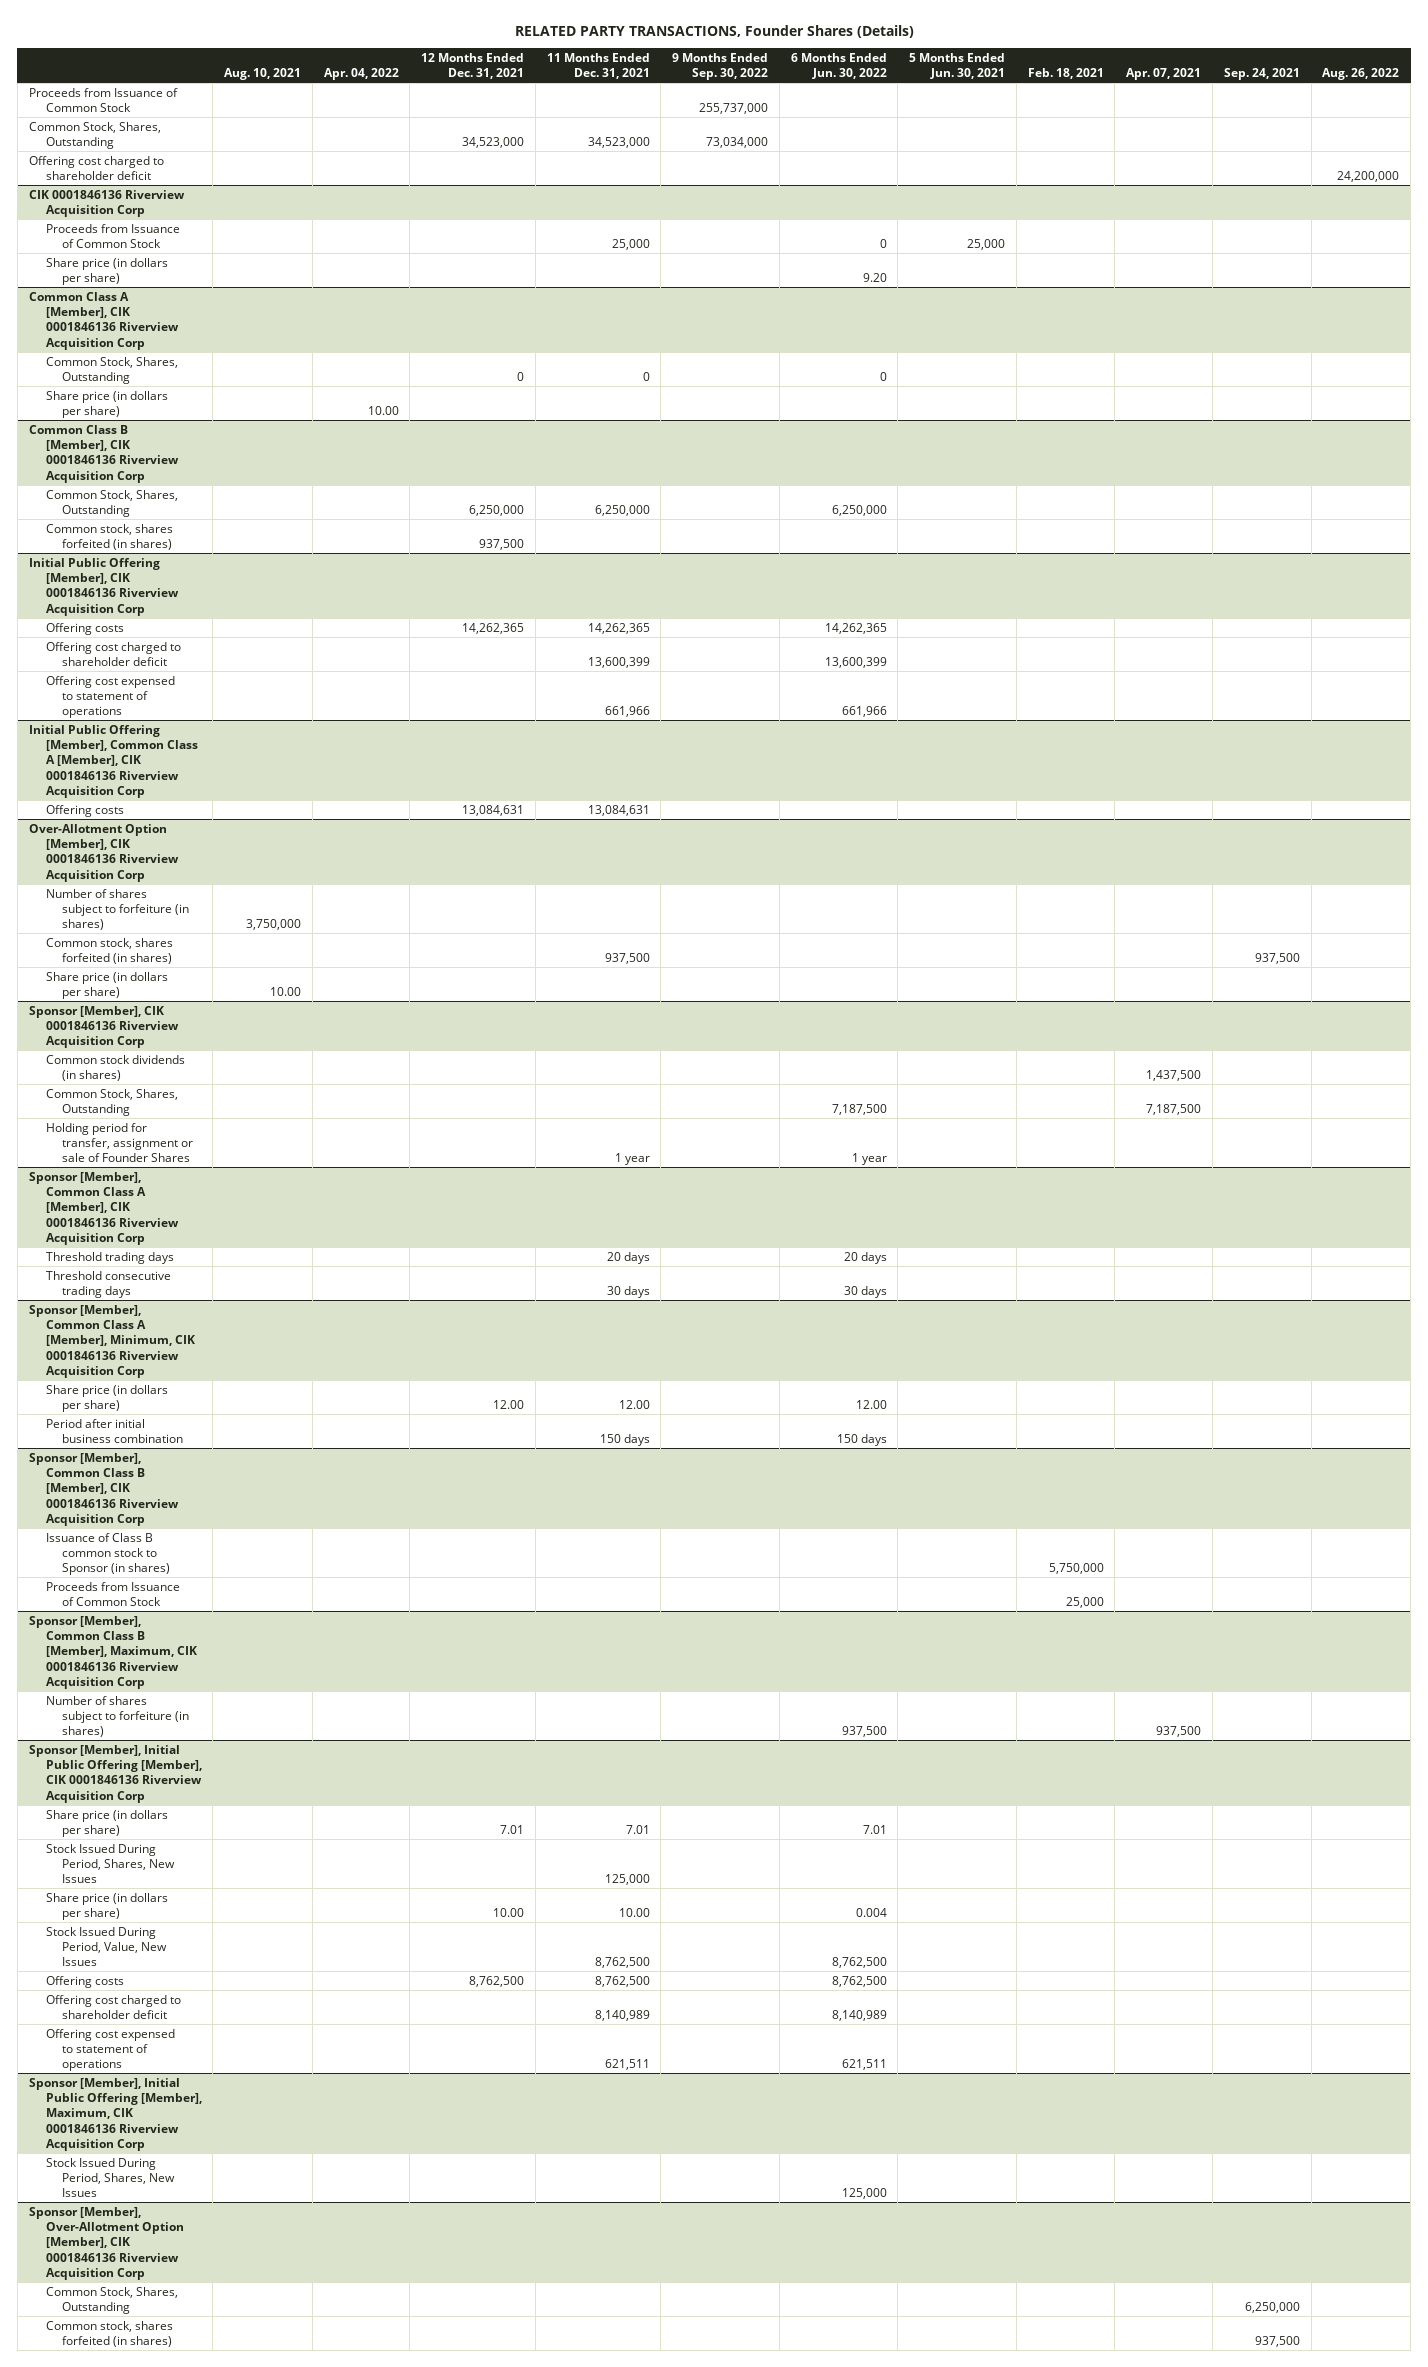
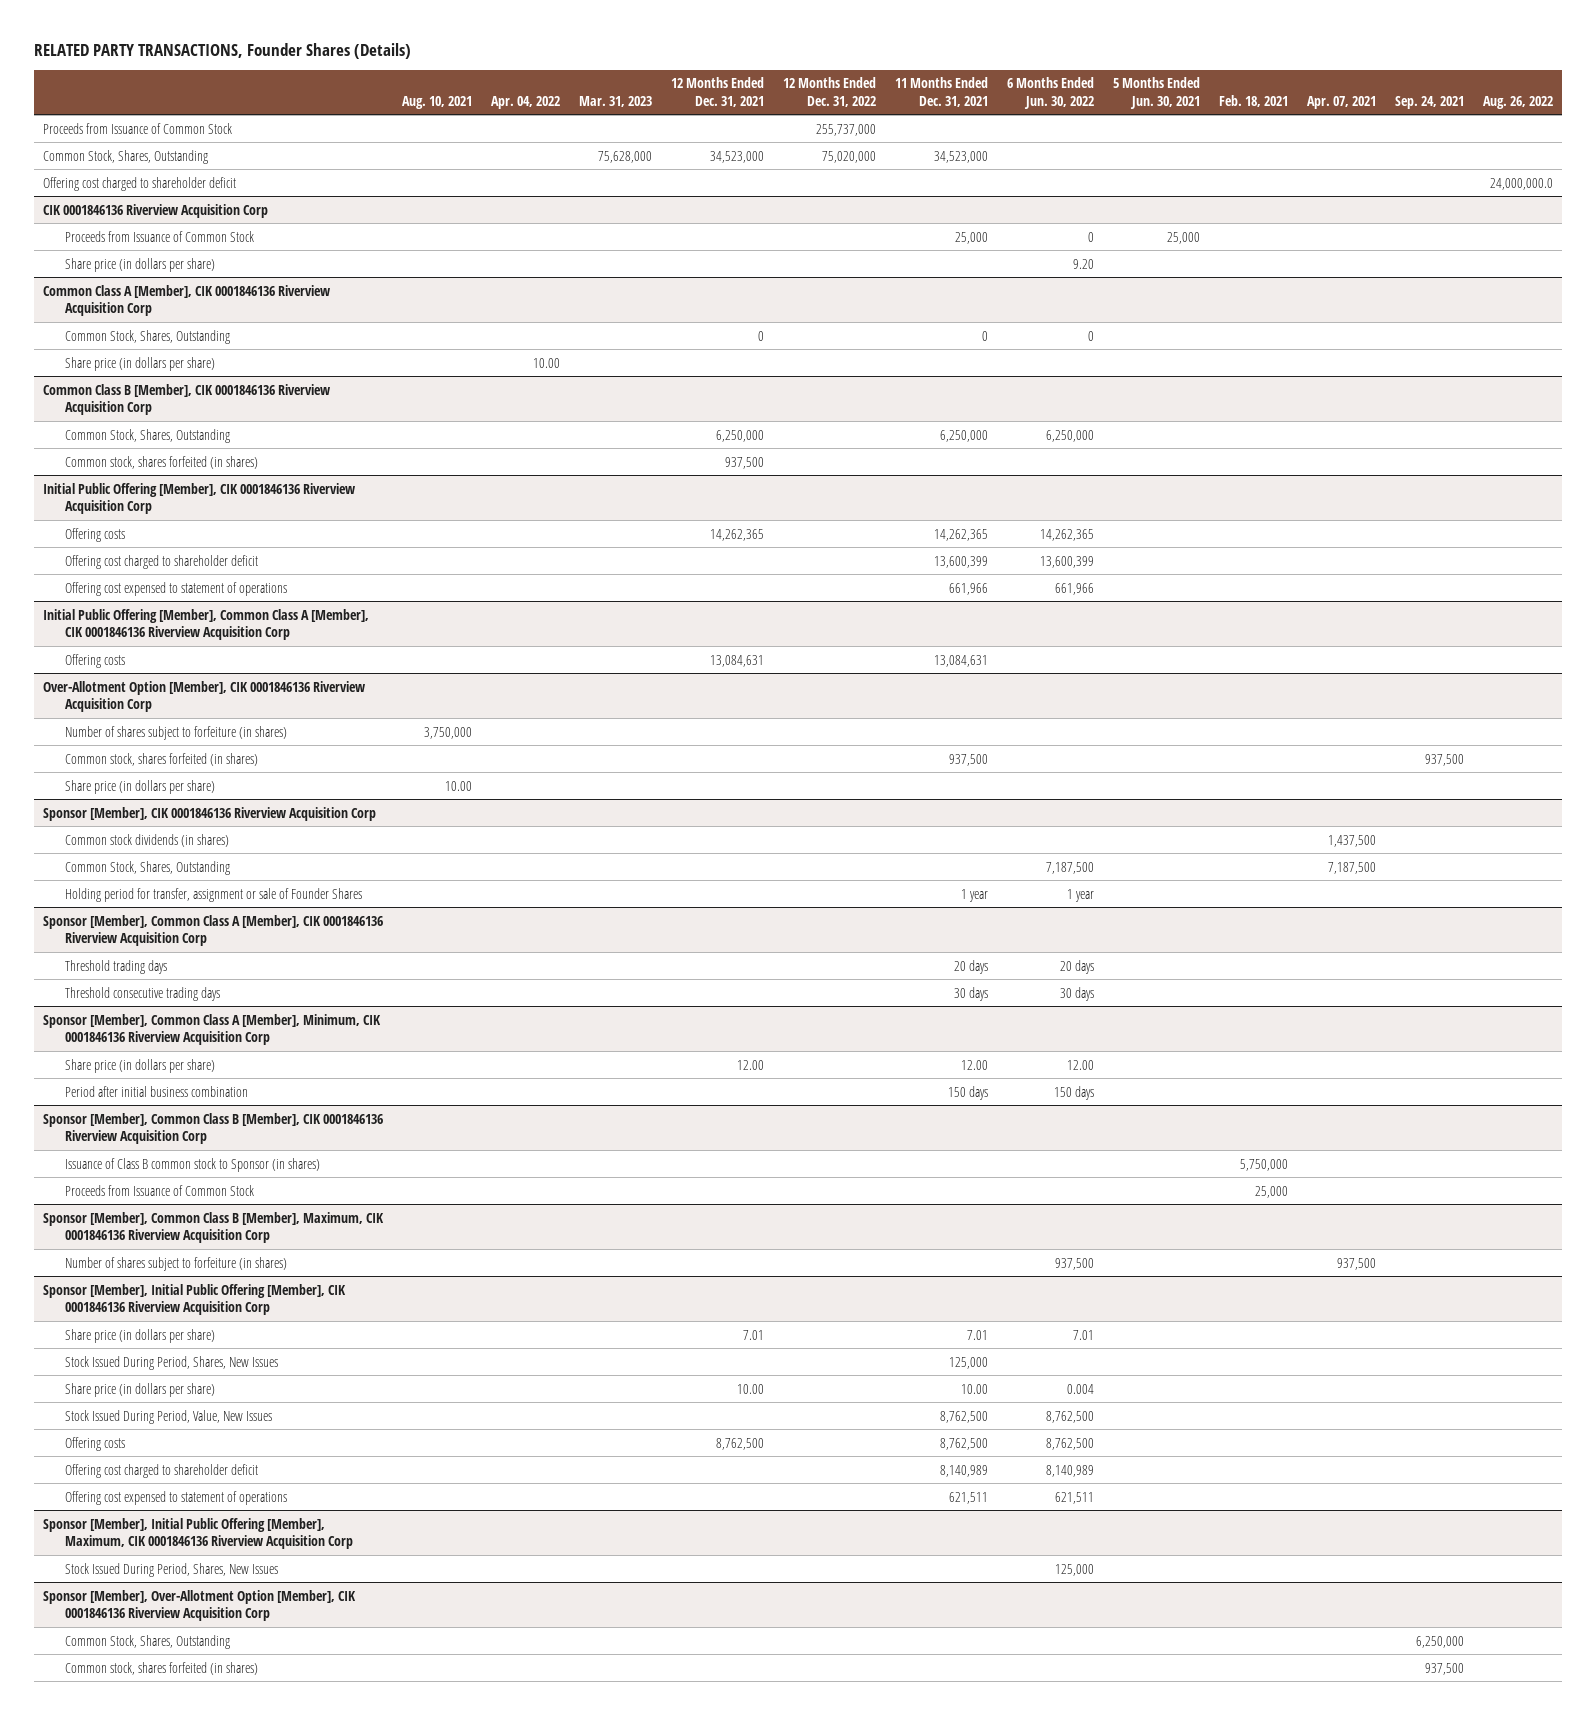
[672,53,769,81] 9 Months Ended Sep. 30, 2022 -> none
none -> [579,95,653,107] Mar. 31, 2023
none -> [783,77,877,107] 12 Months Ended Dec. 31, 2022
[1337,170,1400,182] 24,200,000 -> [1489,177,1553,190] 24,000,000.0

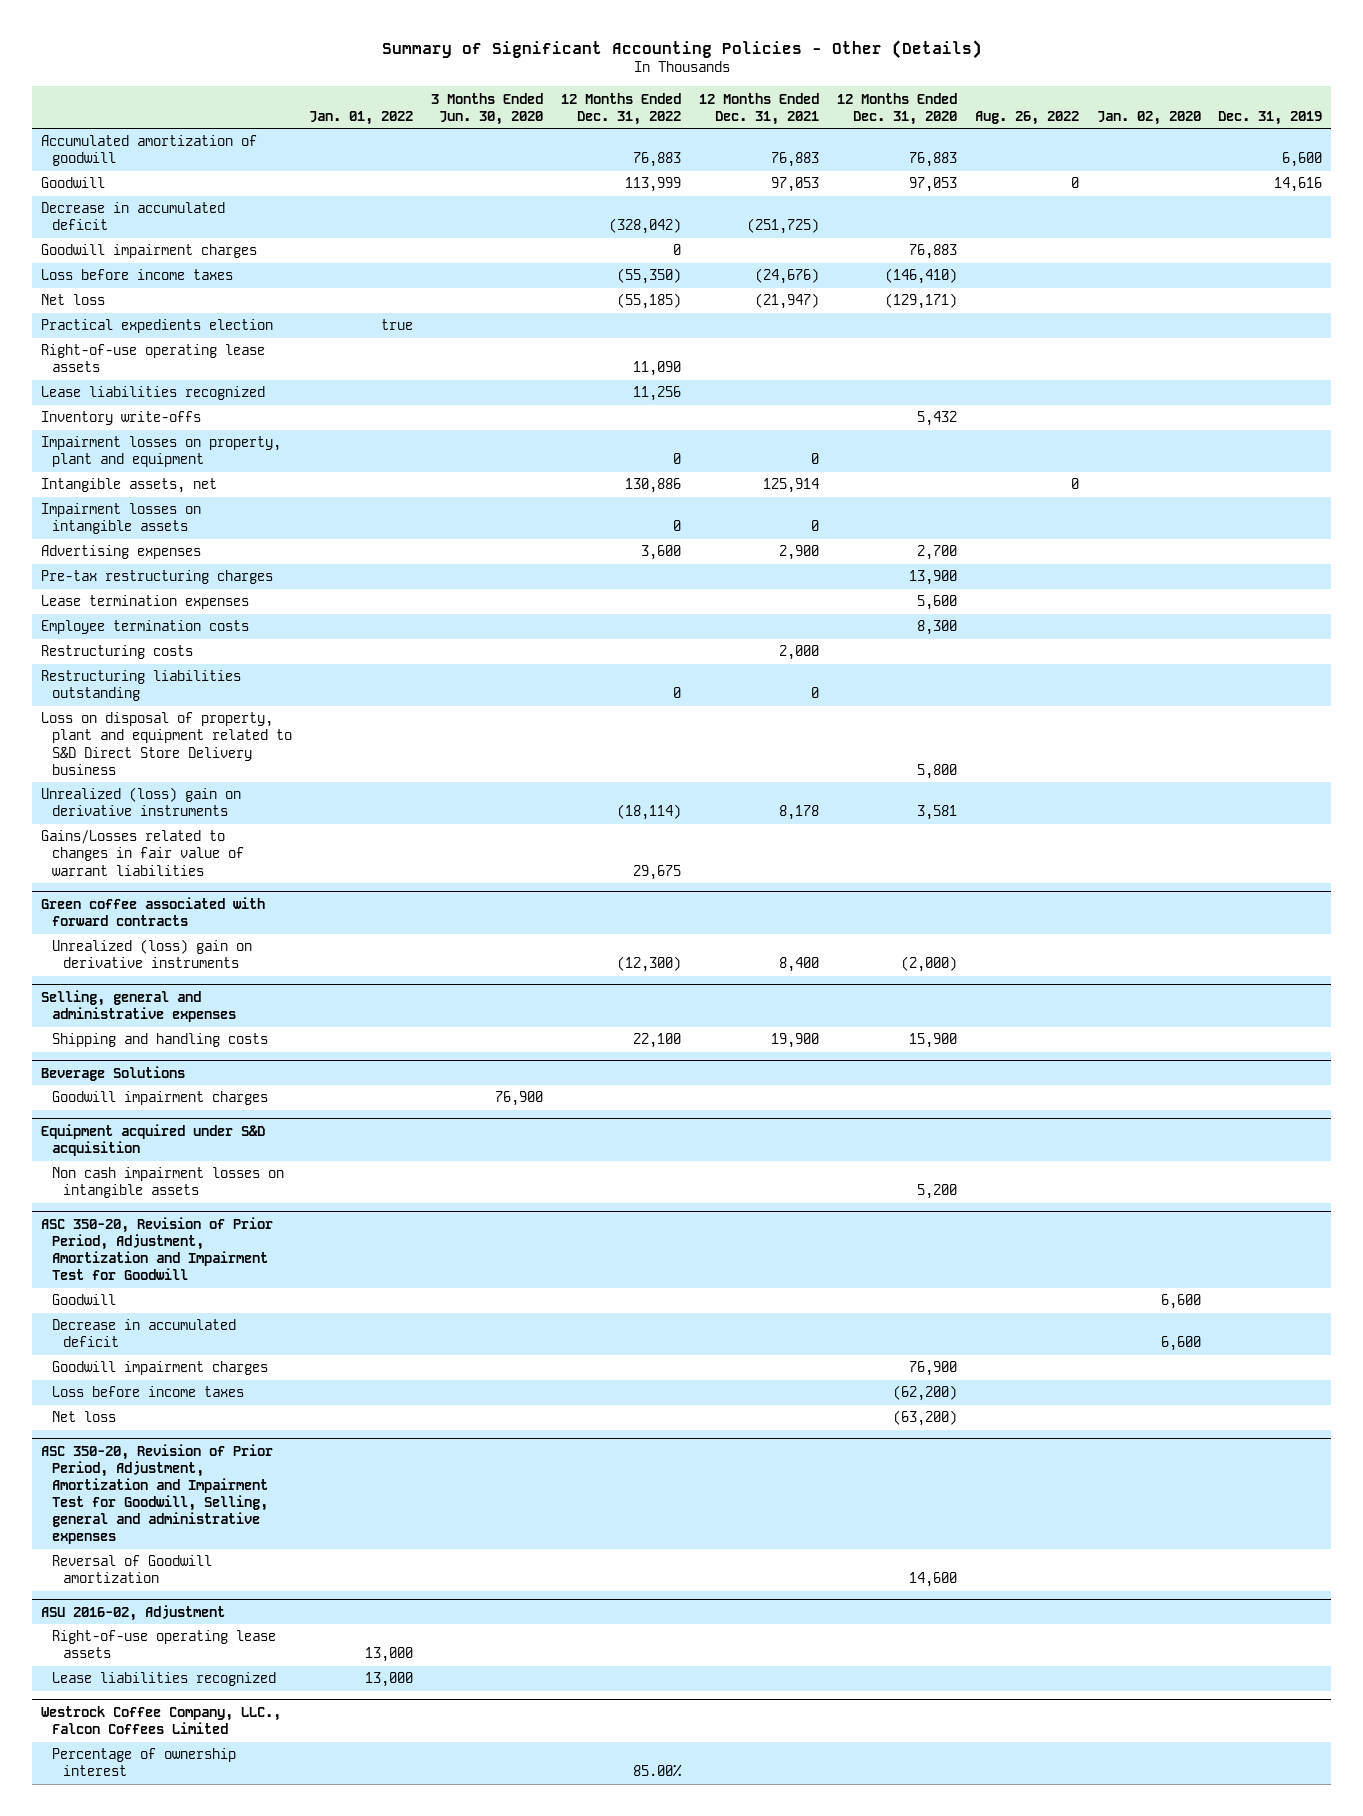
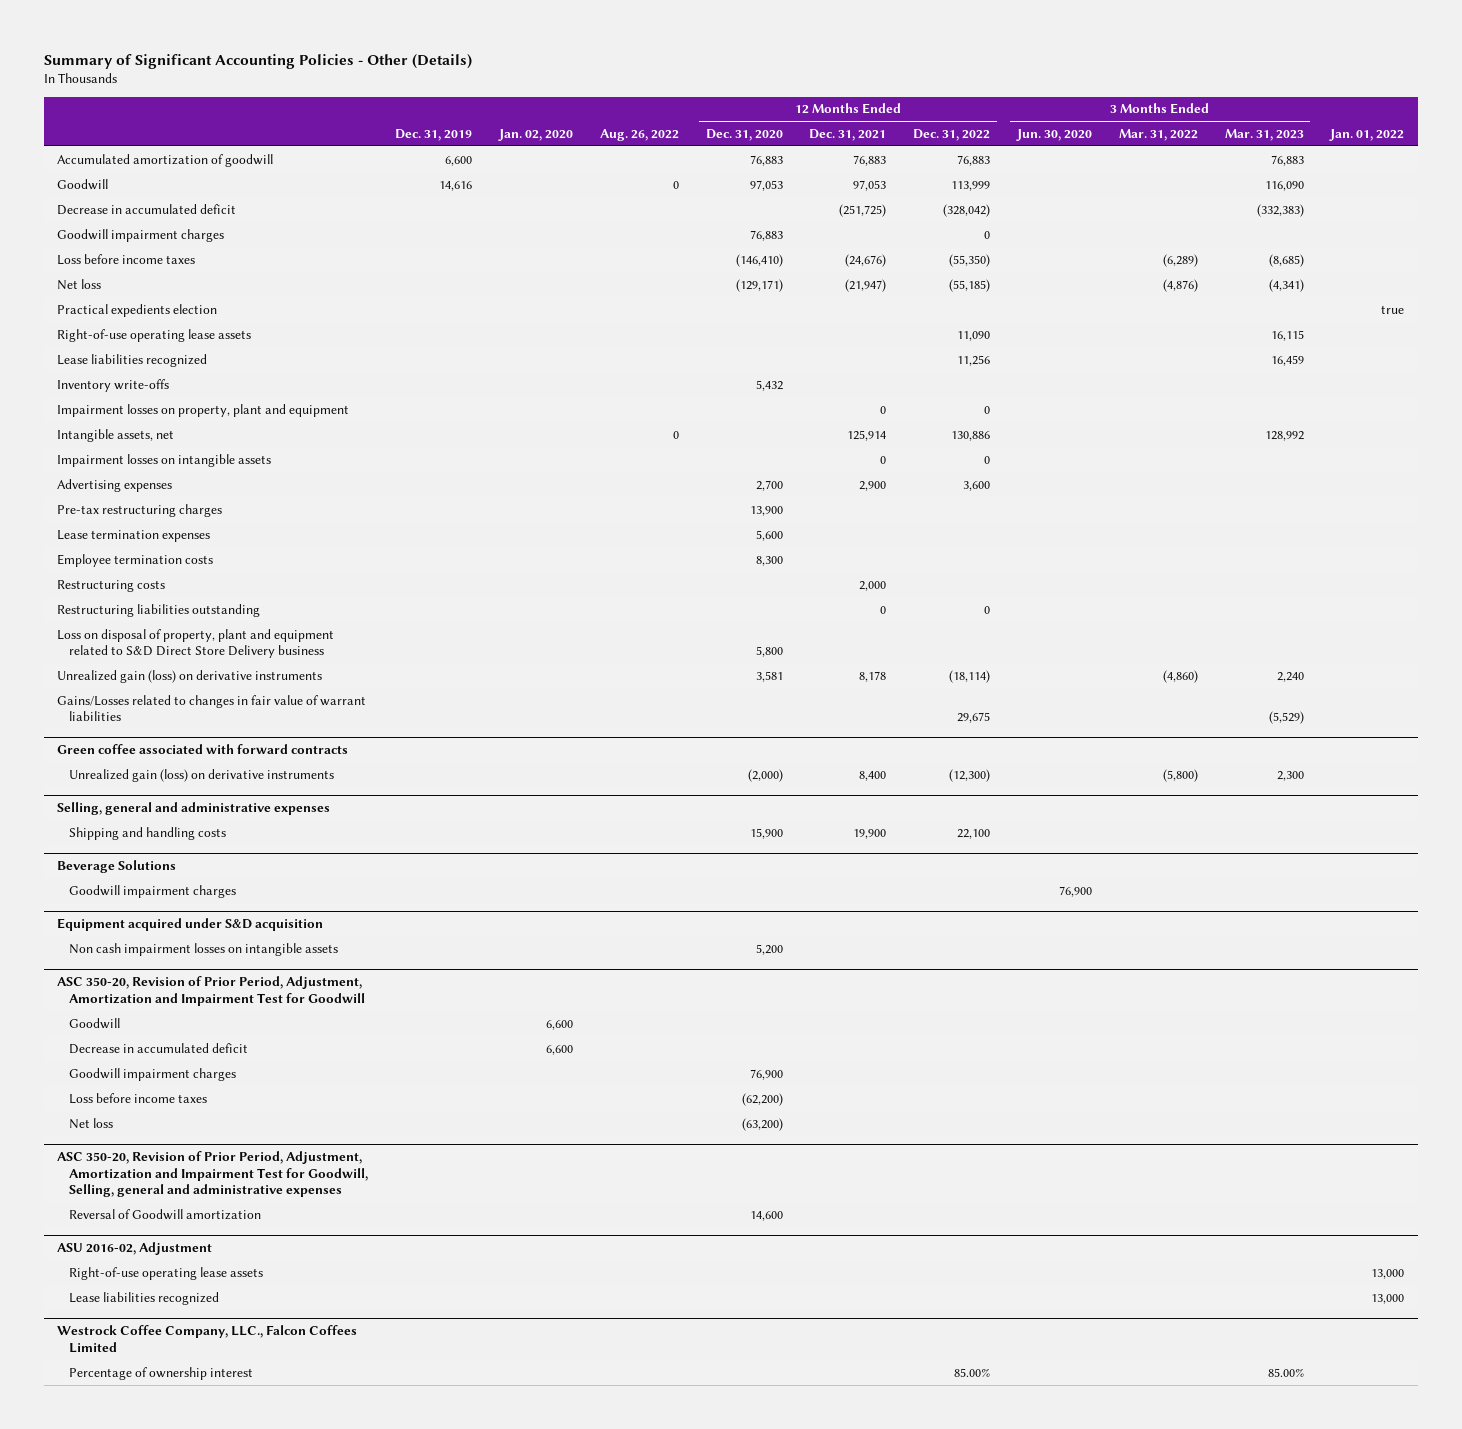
none -> [1118,128,1198,141] Mar. 31, 2022
none -> [1224,128,1304,141] Mar. 31, 2023
[40,787,241,817] Unrealized (loss) gain on derivative instruments -> [57,669,323,683] Unrealized gain (loss) on derivative instruments
[51,939,252,969] Unrealized (loss) gain on derivative instruments -> [69,768,335,782] Unrealized gain (loss) on derivative instruments

